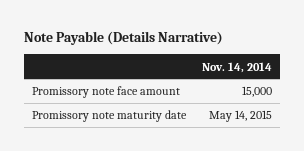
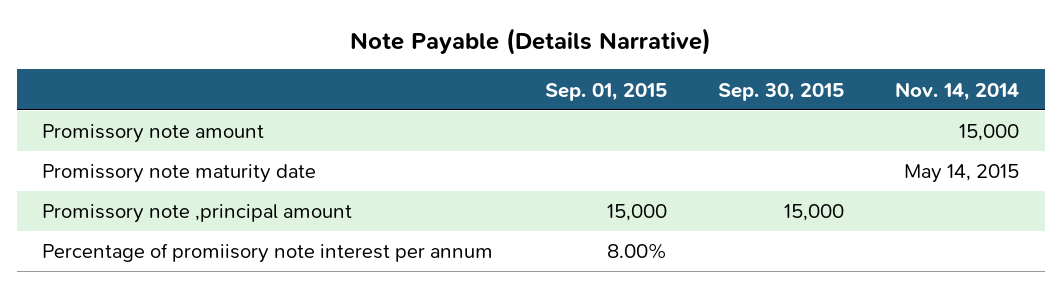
none -> [544,82,667,101] Sep. 01, 2015
none -> [717,82,844,101] Sep. 30, 2015
[31,86,180,99] Promissory note face amount -> [42,124,265,144] Promissory note amount
none -> [42,204,353,224] Promissory note ,principal amount
none -> [42,243,494,264] Percentage of promiisory note interest per annum

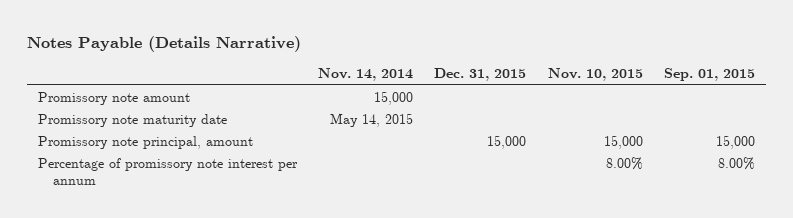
[349,27,711,55] Note Payable (Details Narrative) -> [26,36,301,53] Notes Payable (Details Narrative)
[717,82,844,101] Sep. 30, 2015 -> none
none -> [434,68,527,82] Dec. 31, 2015
none -> [547,68,643,82] Nov. 10, 2015
[42,204,353,224] Promissory note ,principal amount -> [37,135,253,149] Promissory note principal, amount
[42,243,494,264] Percentage of promiisory note interest per annum -> [37,157,298,186] Percentage of promissory note interest per annum

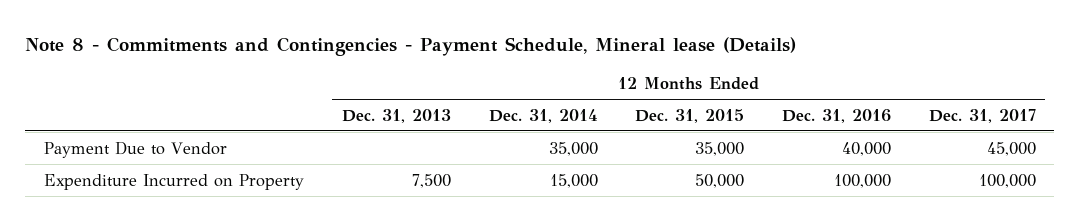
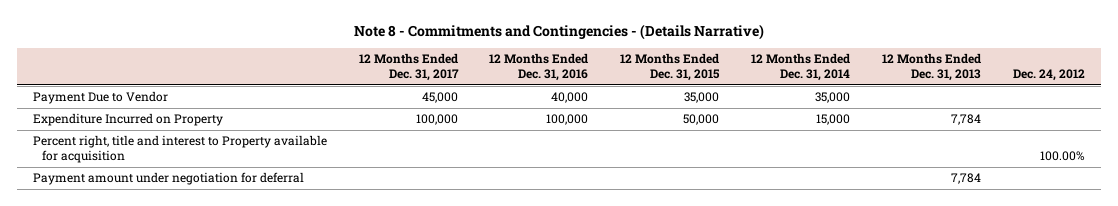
[25,36,797,56] Note 8 - Commitments and Contingencies - Payment Schedule, Mineral lease (Details) -> [353,23,764,40] Note 8 - Commitments and Contingencies - (Details Narrative)
none -> [1012,69,1085,82] Dec. 24, 2012
[411,173,451,188] 7,500 -> [950,114,981,126] 7,784
none -> [32,135,327,164] Percent right, title and interest to Property available for acquisition
none -> [32,172,304,186] Payment amount under negotiation for deferral

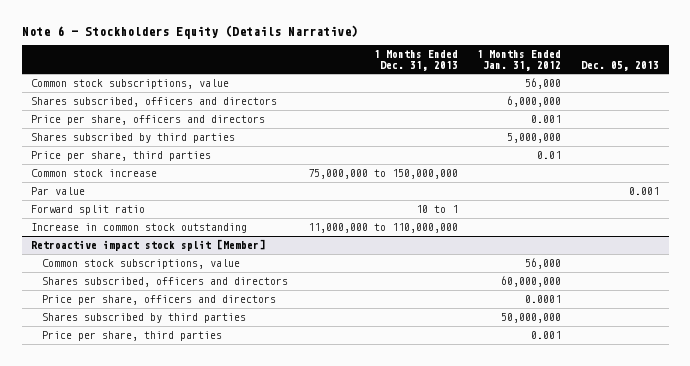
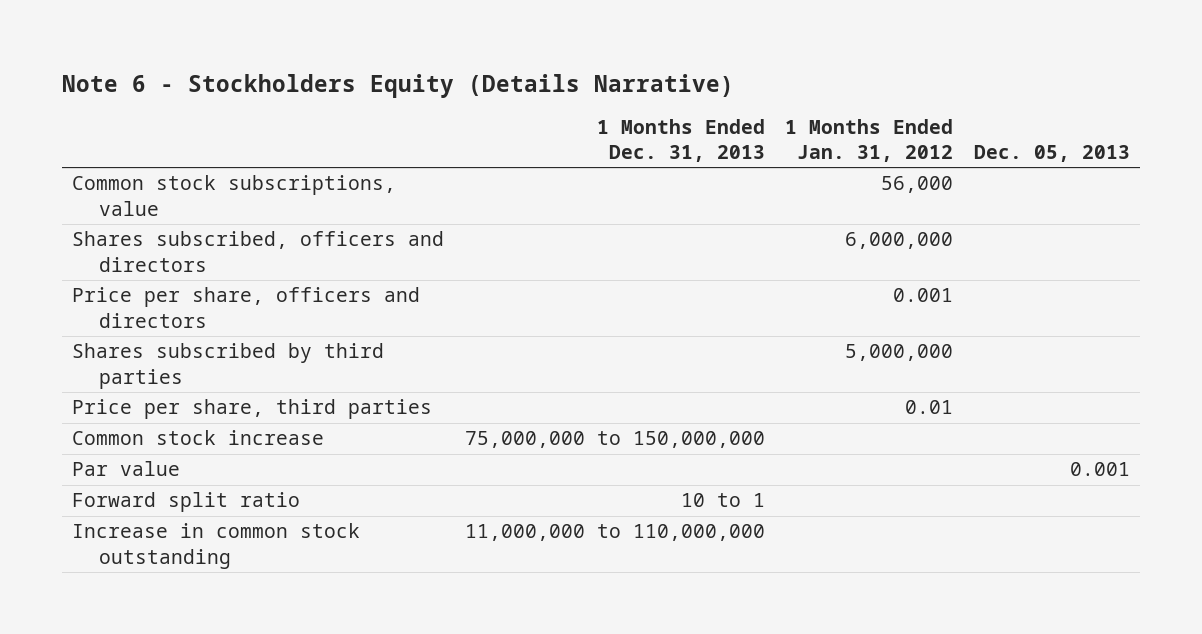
[31,239,266,252] Retroactive impact stock split [Member] -> none
[42,259,241,270] Common stock subscriptions, value -> none
[42,277,289,288] Shares subscribed, officers and directors -> none
[42,295,277,306] Price per share, officers and directors -> none
[42,313,247,324] Shares subscribed by third parties -> none
[42,331,223,342] Price per share, third parties -> none

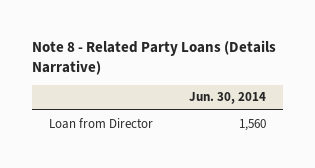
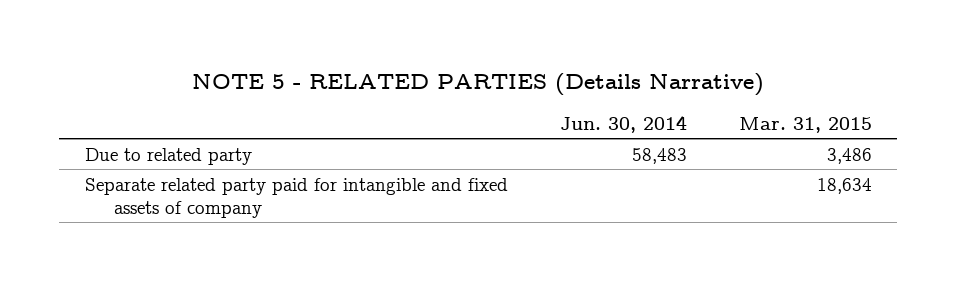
[31,39,276,75] Note 8 - Related Party Loans (Details Narrative) -> [192,72,765,96] NOTE 5 - RELATED PARTIES (Details Narrative)
none -> [738,116,872,133] Mar. 31, 2015
[49,117,154,129] Loan from Director -> none
none -> [84,147,252,165] Due to related party
none -> [84,177,508,218] Separate related party paid for intangible and fixed assets of company

